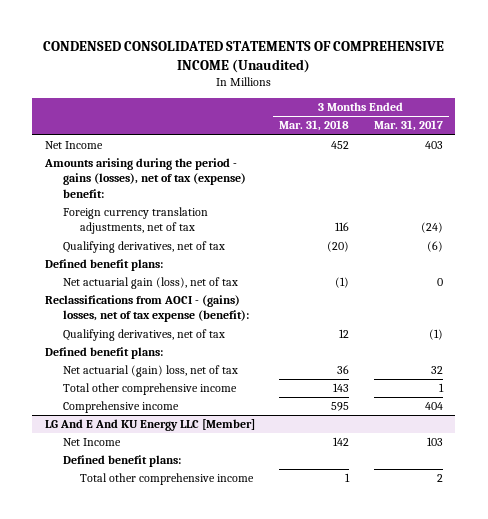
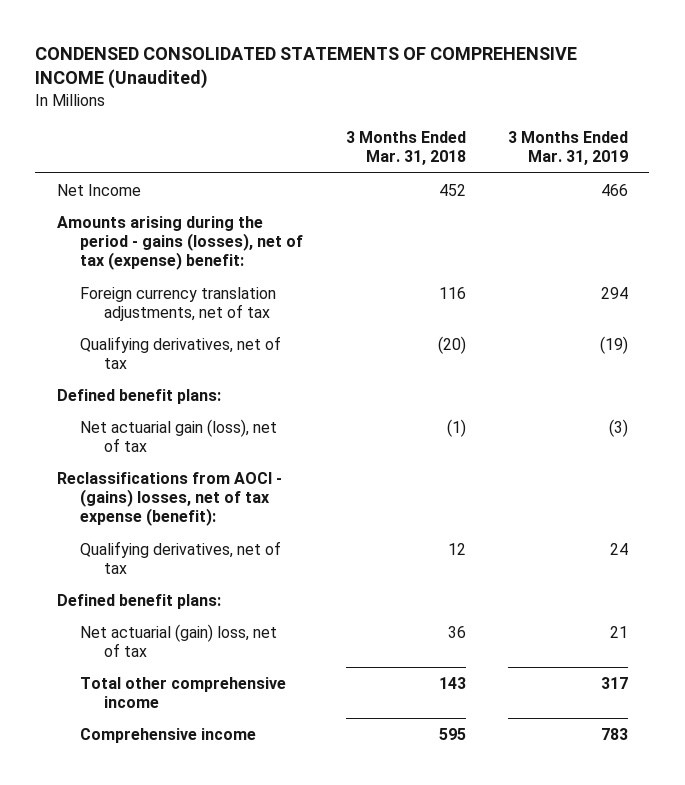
[373,120,443,132] Mar. 31, 2017 -> none
none -> [508,131,629,166] 3 Months Ended Mar. 31, 2019
[44,419,255,432] LG And E And KU Energy LLC [Member] -> none
[62,438,121,447] Net Income -> none
[62,455,181,468] Defined benefit plans: -> none
[80,473,255,486] Total other comprehensive income -> none

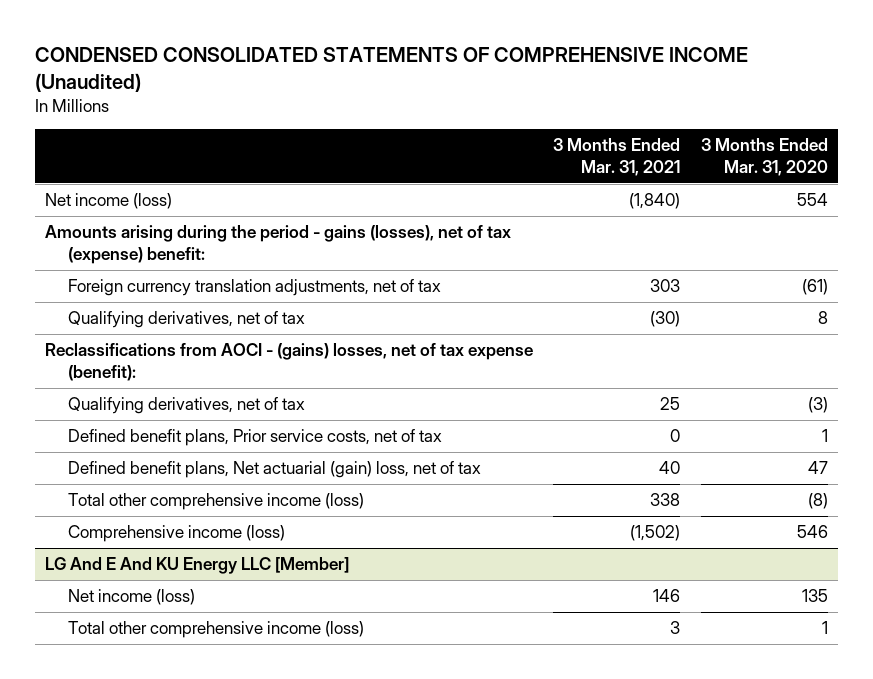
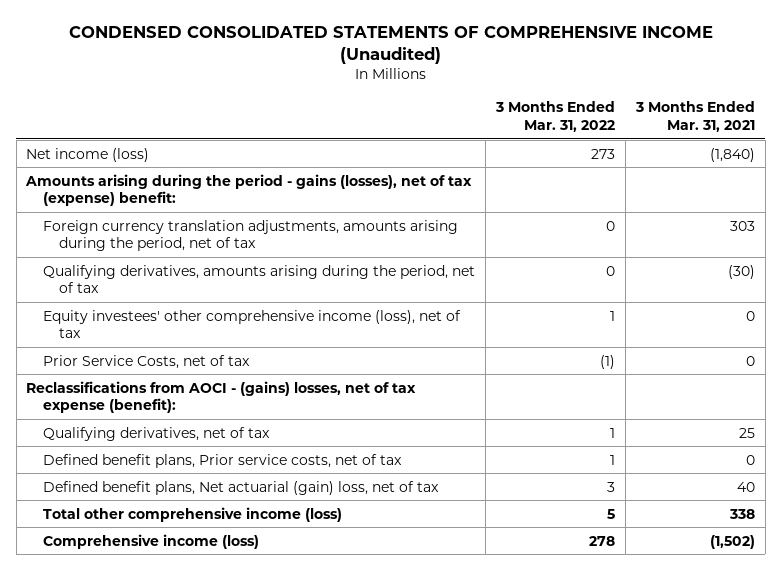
[700,138,828,176] 3 Months Ended Mar. 31, 2020 -> none
none -> [494,101,615,133] 3 Months Ended Mar. 31, 2022
[67,279,441,297] Foreign currency translation adjustments, net of tax -> [42,219,458,252] Foreign currency translation adjustments, amounts arising during the period, net of tax
[67,311,305,329] Qualifying derivatives, net of tax -> [42,264,475,294] Qualifying derivatives, amounts arising during the period, net of tax
none -> [42,309,461,339] Equity investees' other comprehensive income (loss), net of tax
none -> [42,354,250,369] Prior Service Costs, net of tax
[45,557,350,575] LG And E And KU Energy LLC [Member] -> none
[67,589,195,606] Net income (loss) -> none
[67,621,364,639] Total other comprehensive income (loss) -> none

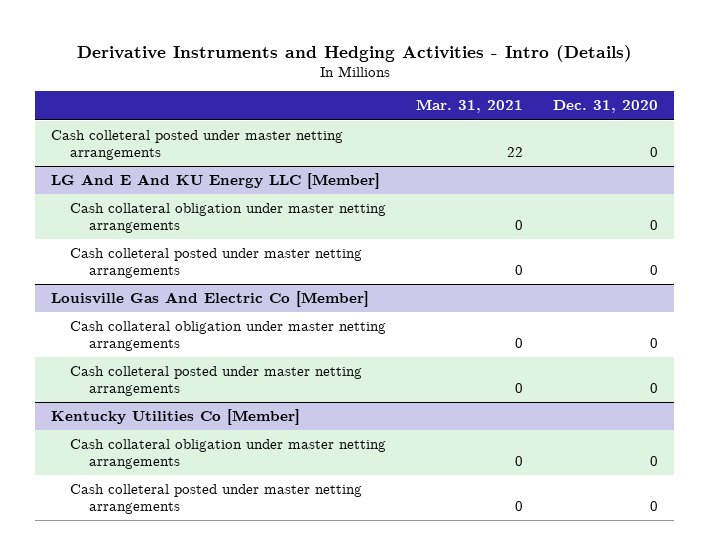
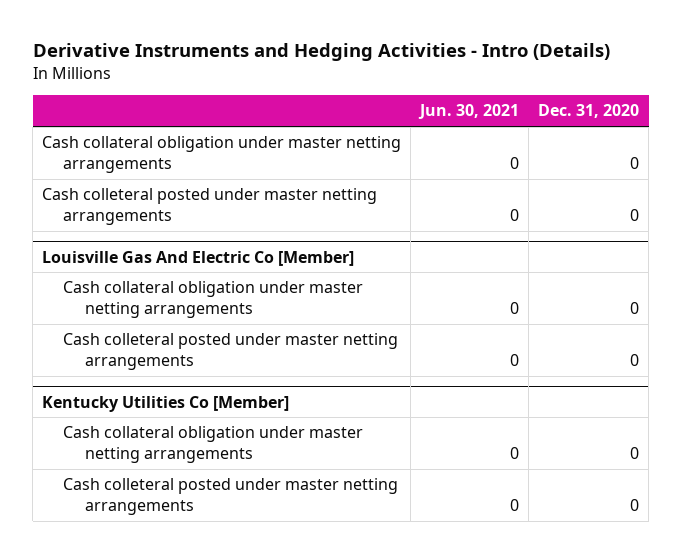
[415,99,523,114] Mar. 31, 2021 -> none
none -> [418,104,520,120] Jun. 30, 2021
[50,130,343,160] Cash colleteral posted under master netting arrangements -> none
[50,173,380,190] LG And E And KU Energy LLC [Member] -> none

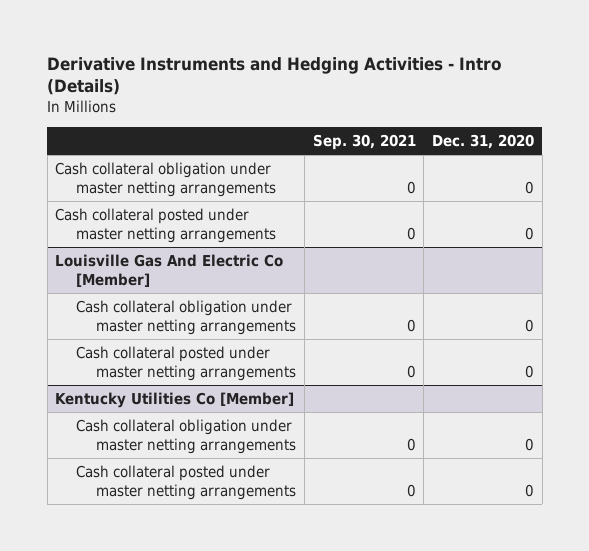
[418,104,520,120] Jun. 30, 2021 -> none
none -> [312,133,416,150] Sep. 30, 2021
[42,188,378,225] Cash colleteral posted under master netting arrangements -> [55,208,276,243] Cash collateral posted under master netting arrangements
[63,333,399,370] Cash colleteral posted under master netting arrangements -> [75,346,297,381] Cash collateral posted under master netting arrangements
[63,478,399,515] Cash colleteral posted under master netting arrangements -> [75,465,297,500] Cash collateral posted under master netting arrangements

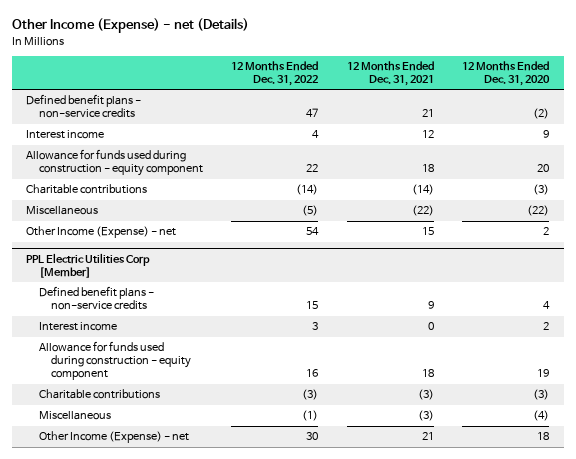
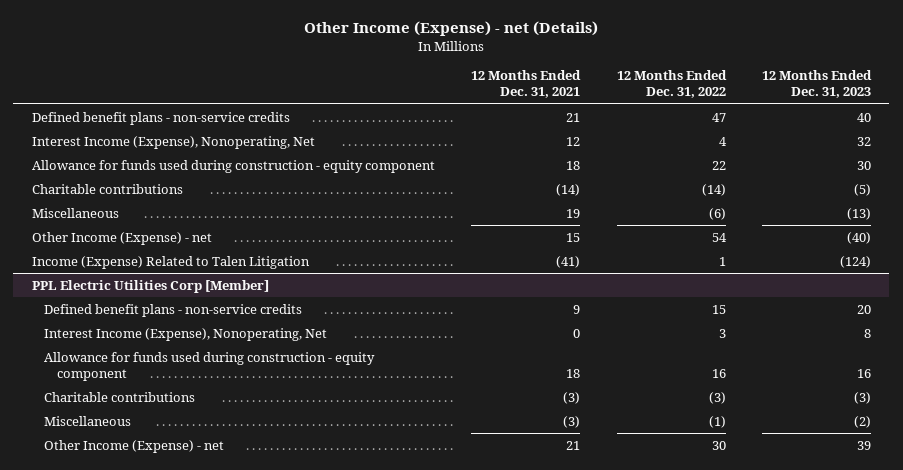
[462,61,551,87] 12 Months Ended Dec. 31, 2020 -> none
none -> [762,70,873,99] 12 Months Ended Dec. 31, 2023
[26,130,105,140] Interest income -> [31,135,315,149] Interest Income (Expense), Nonoperating, Net
[302,205,319,217] (5) -> [708,207,726,220] (6)
[411,205,434,217] (22) -> [566,208,581,218] 19
none -> [31,255,310,269] Income (Expense) Related to Talen Litigation
[38,322,117,332] Interest income -> none
none -> [44,327,328,341] Interest Income (Expense), Nonoperating, Net

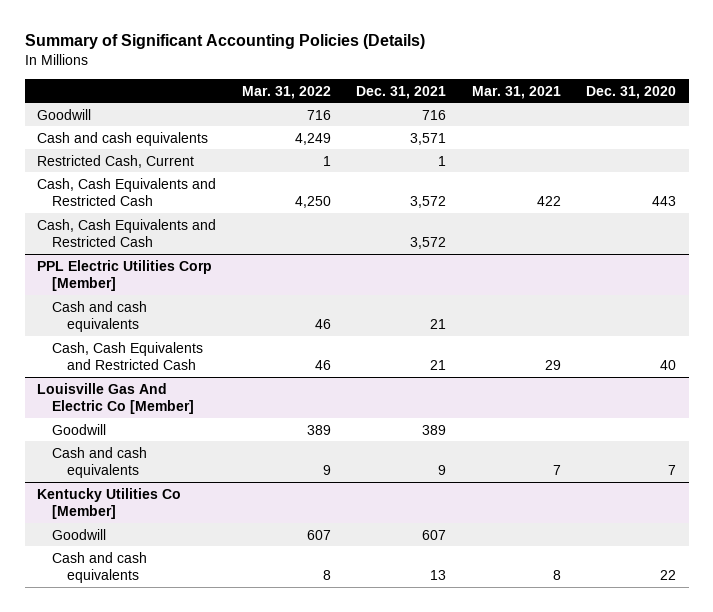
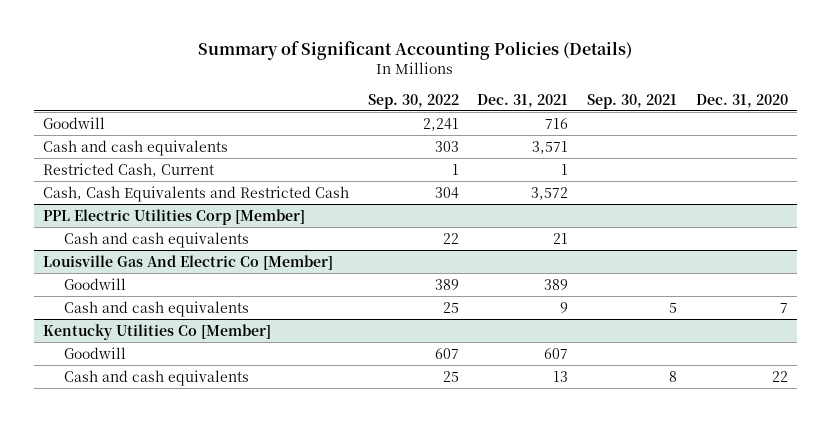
[241,85,331,99] Mar. 31, 2022 -> none
[471,85,561,99] Mar. 31, 2021 -> none
none -> [367,93,459,109] Sep. 30, 2022
none -> [586,93,677,109] Sep. 30, 2021
[37,177,217,206] Cash, Cash Equivalents and Restricted Cash -> none
[52,341,204,370] Cash, Cash Equivalents and Restricted Cash -> none

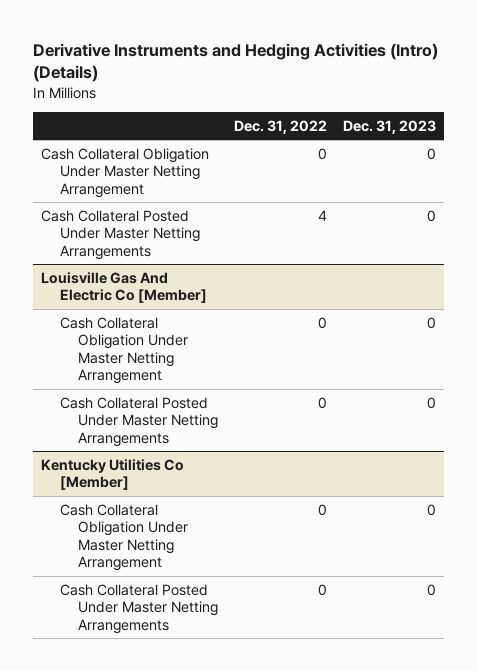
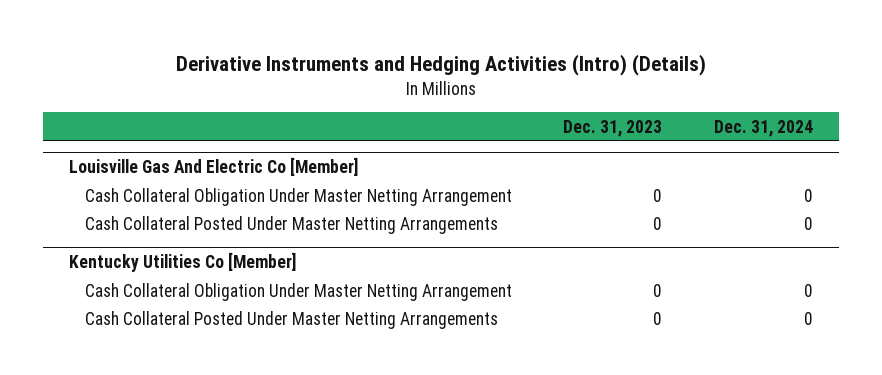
[233,119,327,134] Dec. 31, 2022 -> none
none -> [713,119,813,137] Dec. 31, 2024
[41,147,210,198] Cash Collateral Obligation Under Master Netting Arrangement -> none
[41,209,200,260] Cash Collateral Posted Under Master Netting Arrangements -> none

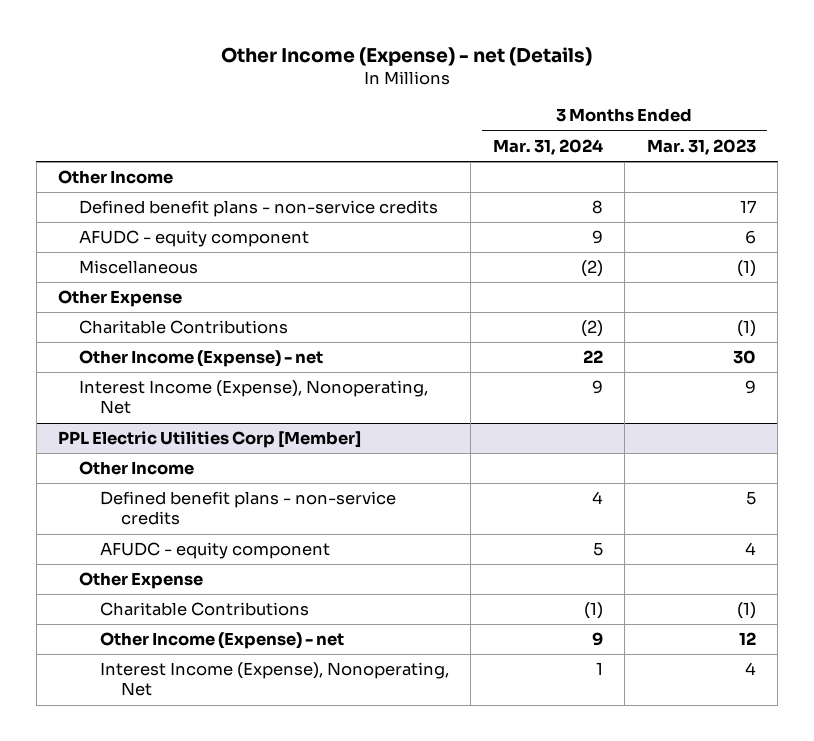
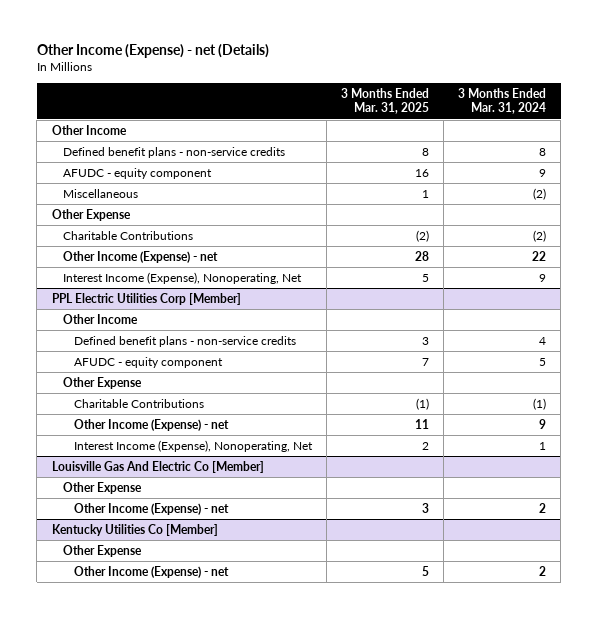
[646,138,756,155] Mar. 31, 2023 -> none
none -> [341,88,430,115] 3 Months Ended Mar. 31, 2025
none -> [51,460,264,473] Louisville Gas And Electric Co [Member]
none -> [62,481,142,494] Other Expense
none -> [74,502,230,515] Other Income (Expense) - net
none -> [51,523,218,536] Kentucky Utilities Co [Member]
none -> [62,544,142,557] Other Expense
none -> [74,565,230,578] Other Income (Expense) - net

